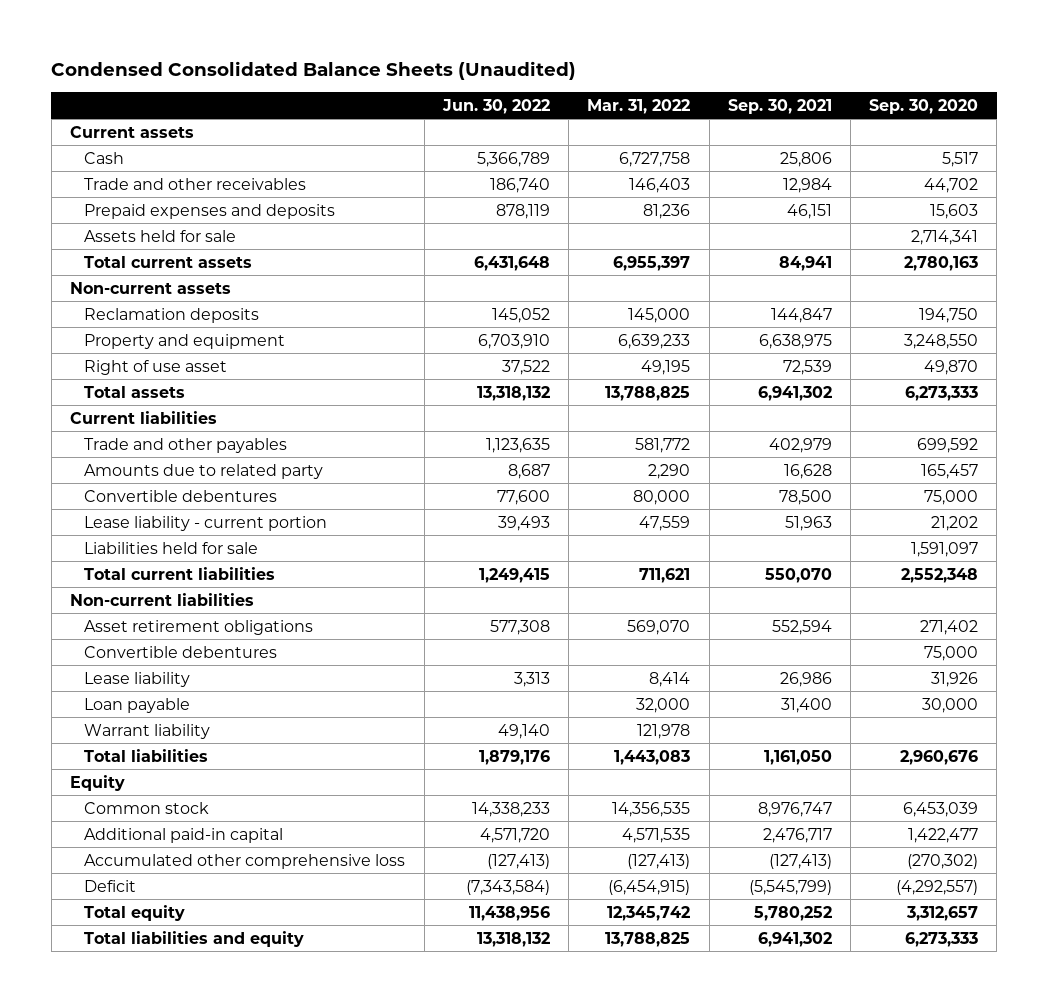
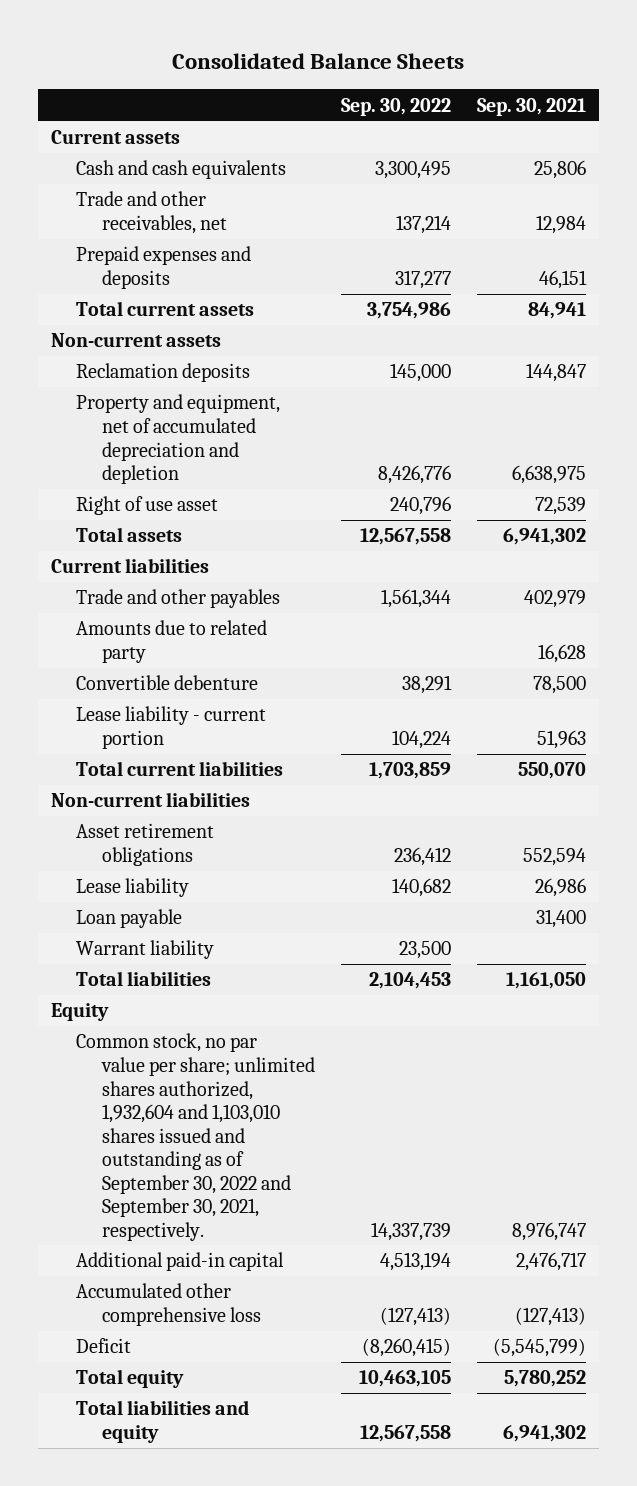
[51,61,577,81] Condensed Consolidated Balance Sheets (Unaudited) -> [172,53,465,70] Consolidated Balance Sheets
[441,98,550,114] Jun. 30, 2022 -> none
[587,98,691,114] Mar. 31, 2022 -> none
[869,98,979,114] Sep. 30, 2020 -> none
none -> [340,97,451,116] Sep. 30, 2022
[84,151,125,164] Cash -> [76,160,287,180] Cash and cash equivalents
[84,177,307,190] Trade and other receivables -> [76,191,227,234] Trade and other receivables, net
[84,229,237,242] Assets held for sale -> none
[84,333,286,349] Property and equipment -> [76,394,281,485] Property and equipment, net of accumulated depreciation and depletion
[84,489,278,502] Convertible debentures -> [76,675,259,691] Convertible debenture
[84,541,259,554] Liabilities held for sale -> none
[84,645,278,658] Convertible debentures -> none
[84,801,210,814] Common stock -> [76,1033,315,1241] Common stock, no par value per share; unlimited shares authorized, 1,932,604 and 1,103,010 shares issued and outstanding as of September 30, 2022 and September 30, 2021, respectively.

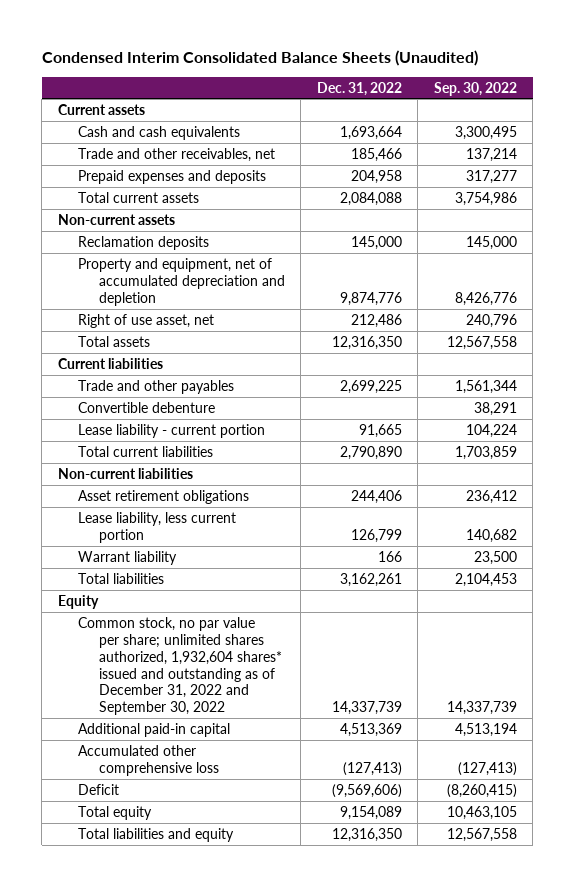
[172,53,465,70] Consolidated Balance Sheets -> [41,49,478,66] Condensed Interim Consolidated Balance Sheets (Unaudited)
[476,97,586,116] Sep. 30, 2021 -> none
none -> [316,81,402,96] Dec. 31, 2022
[76,496,219,516] Right of use asset -> [78,313,215,328] Right of use asset, net
[76,620,268,663] Amounts due to related party -> none
[76,909,183,929] Loan payable -> none
[76,878,190,898] Lease liability -> [78,511,237,543] Lease liability, less current portion
[76,1033,315,1241] Common stock, no par value per share; unlimited shares authorized, 1,932,604 and 1,103,010 shares issued and outstanding as of September 30, 2022 and September 30, 2021, respectively. -> [78,616,282,716] Common stock, no par value per share; unlimited shares authorized, 1,932,604 shares* issued and outstanding as of December 31, 2022 and September 30, 2022

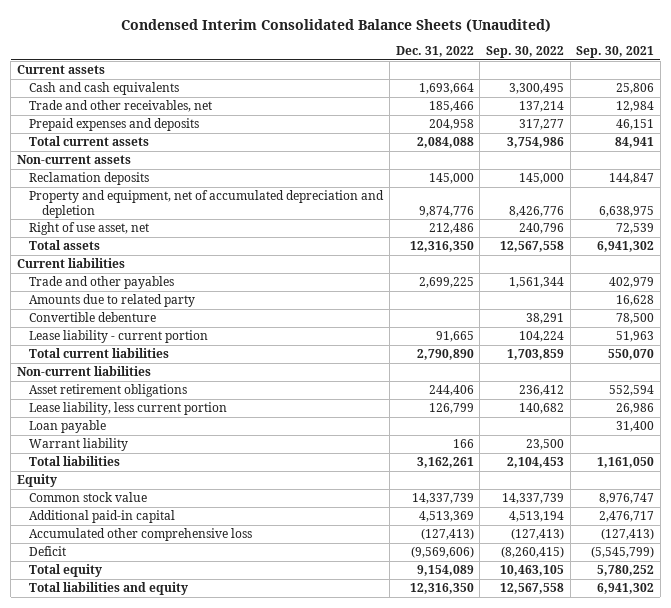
none -> [576,46,655,59] Sep. 30, 2021
none -> [29,294,196,308] Amounts due to related party
none -> [29,420,107,434] Loan payable
[78,616,282,716] Common stock, no par value per share; unlimited shares authorized, 1,932,604 shares* issued and outstanding as of December 31, 2022 and September 30, 2022 -> [29,492,148,503] Common stock value

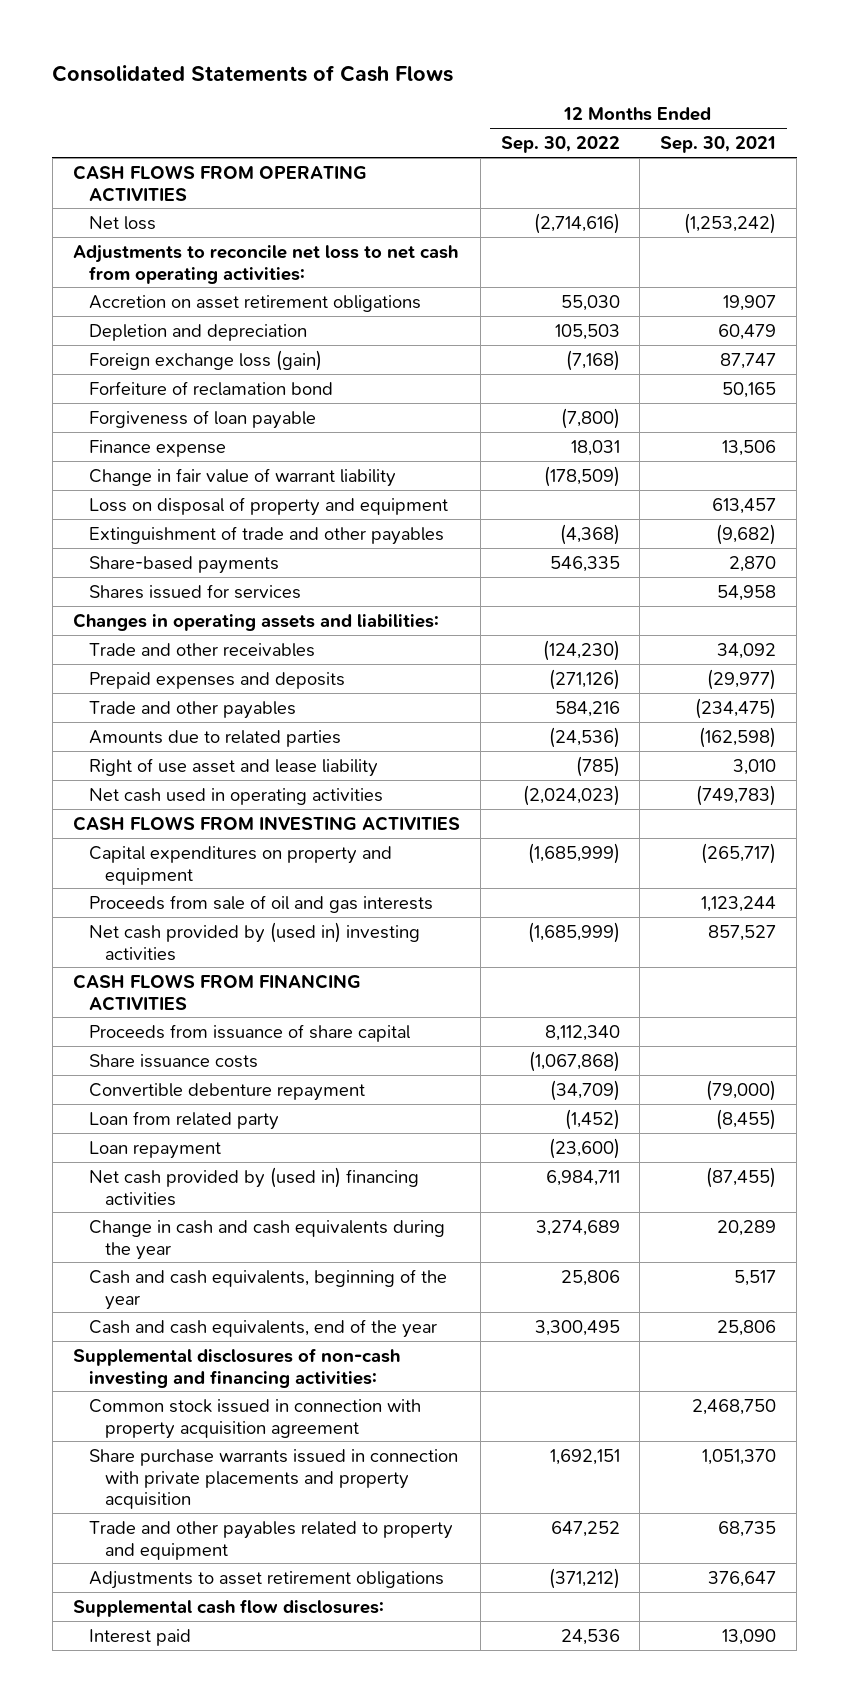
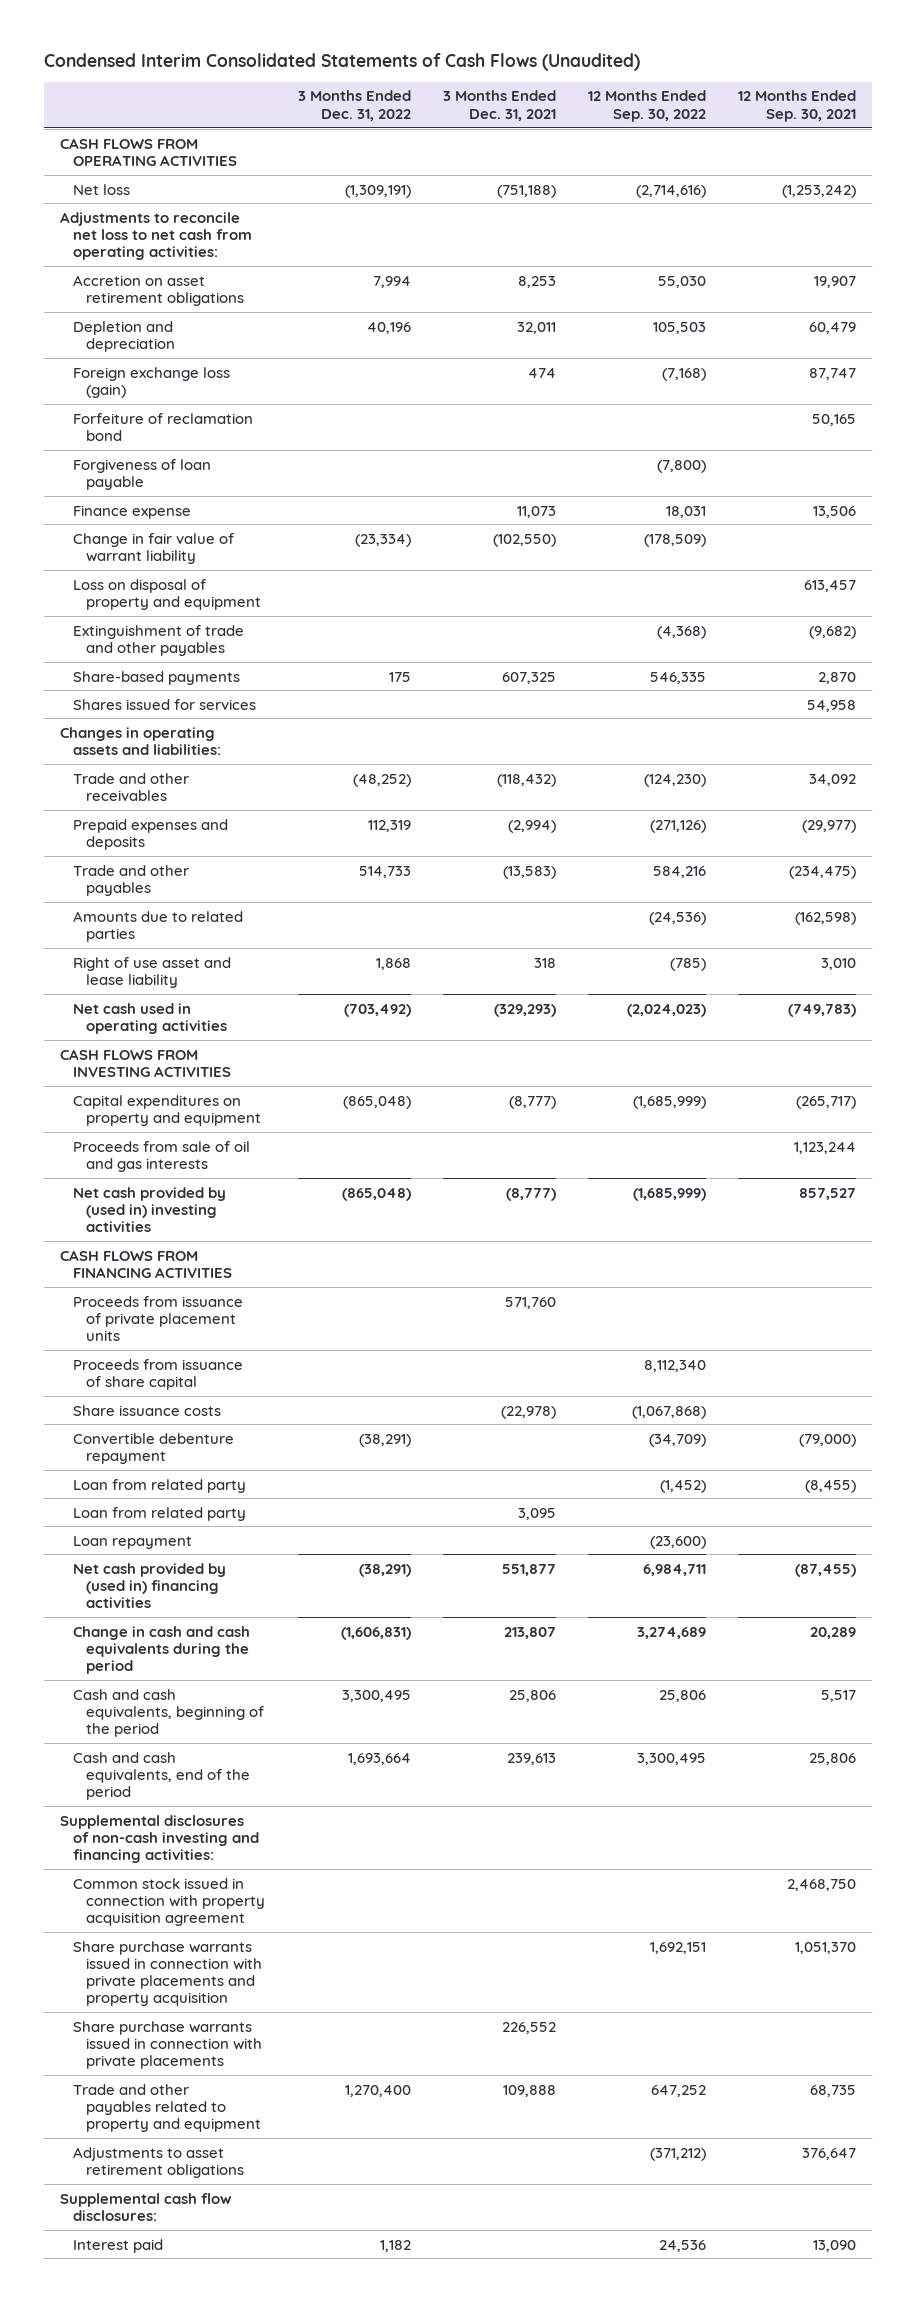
[52,65,454,83] Consolidated Statements of Cash Flows -> [43,52,640,71] Condensed Interim Consolidated Statements of Cash Flows (Unaudited)
none -> [297,90,411,121] 3 Months Ended Dec. 31, 2022
none -> [442,90,556,121] 3 Months Ended Dec. 31, 2021
none -> [72,1295,243,1342] Proceeds from issuance of private placement units
none -> [72,1506,246,1521] Loan from related party
[88,1219,445,1260] Change in cash and cash equivalents during the year -> [72,1625,250,1675] Change in cash and cash equivalents during the period
[88,1268,447,1310] Cash and cash equivalents, beginning of the year -> [72,1688,265,1738] Cash and cash equivalents, beginning of the period
[88,1318,437,1338] Cash and cash equivalents, end of the year -> [72,1751,251,1801] Cash and cash equivalents, end of the period
none -> [72,2020,263,2070] Share purchase warrants issued in connection with private placements

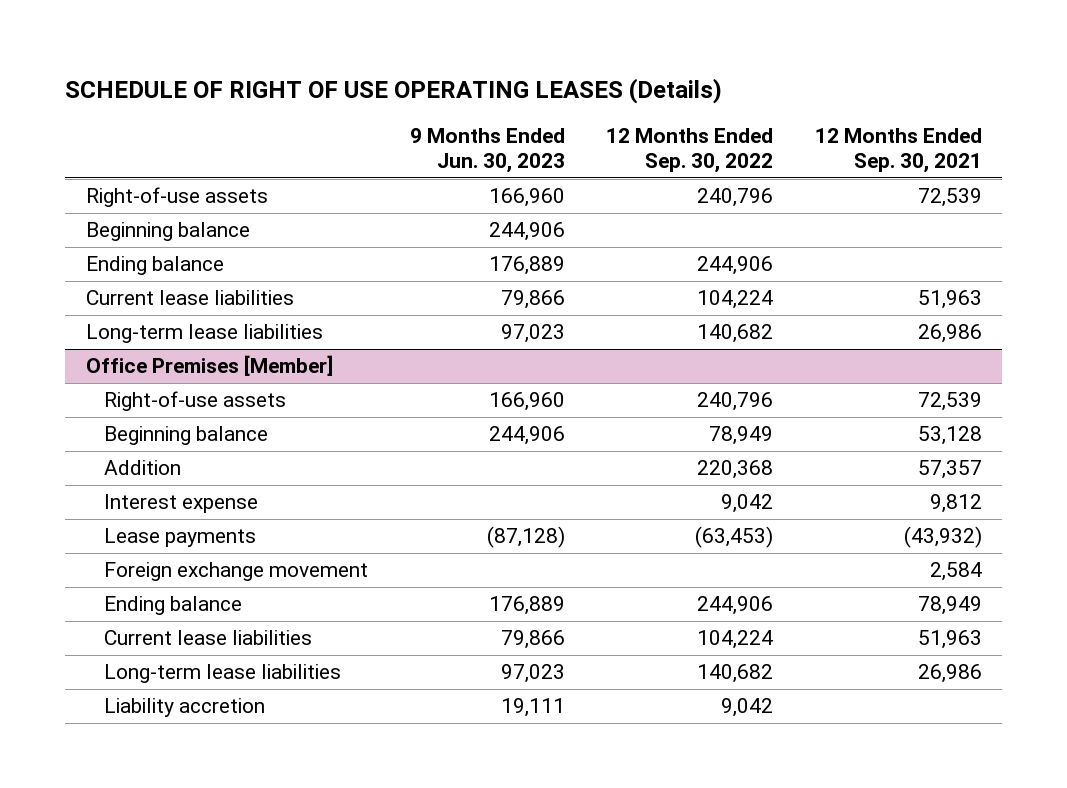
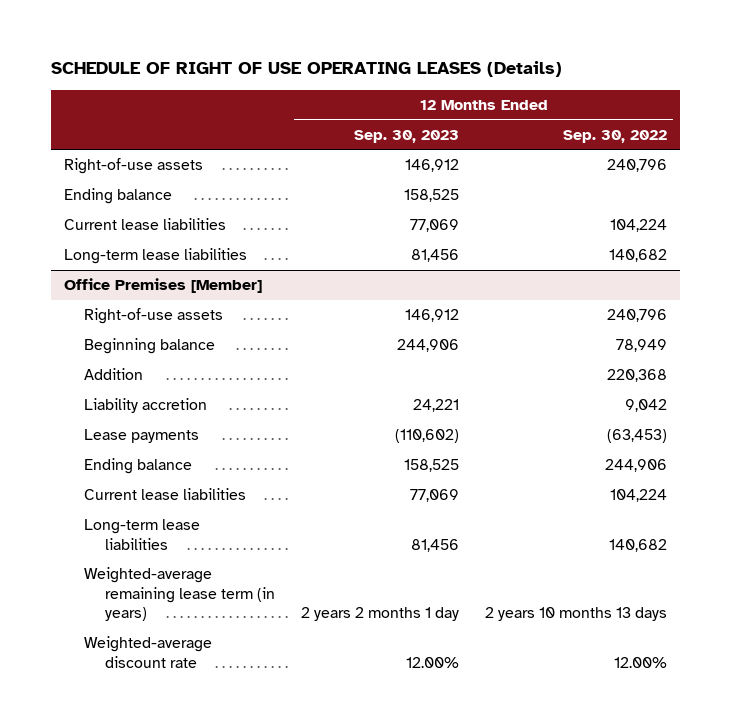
[409,127,565,174] 9 Months Ended Jun. 30, 2023 -> none
[814,127,982,174] 12 Months Ended Sep. 30, 2021 -> none
none -> [353,129,459,143] Sep. 30, 2023
[85,256,224,276] Ending balance -> none
[85,222,250,242] Beginning balance -> [63,188,172,205] Ending balance
[104,494,259,514] Interest expense -> none
[104,698,266,718] Liability accretion -> [84,398,208,414] Liability accretion
[104,562,369,582] Foreign exchange movement -> none
none -> [84,567,276,621] Weighted-average remaining lease term (in years)
none -> [84,636,213,668] Weighted-average discount rate

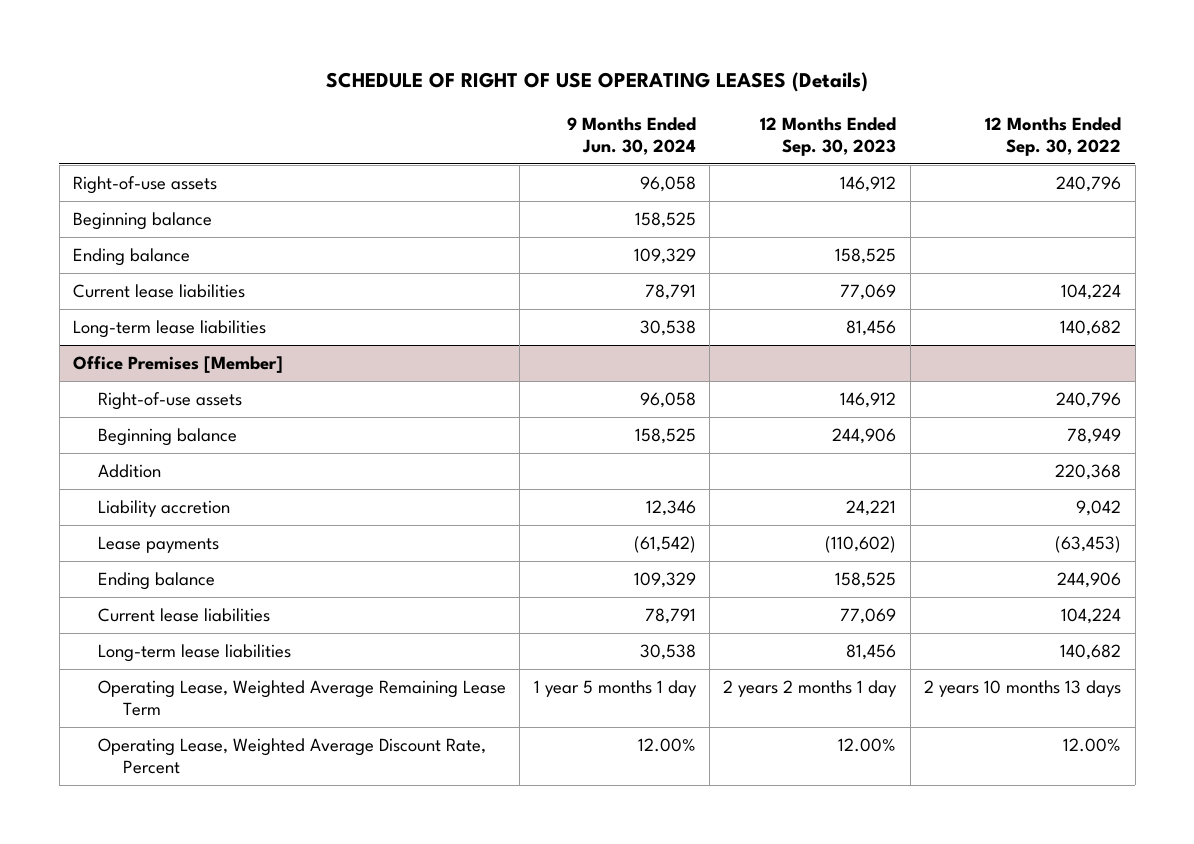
none -> [566,116,696,155] 9 Months Ended Jun. 30, 2024
none -> [72,211,212,230] Beginning balance
[84,567,276,621] Weighted-average remaining lease term (in years) -> [97,679,506,717] Operating Lease, Weighted Average Remaining Lease Term
[84,636,213,668] Weighted-average discount rate -> [97,737,486,775] Operating Lease, Weighted Average Discount Rate, Percent

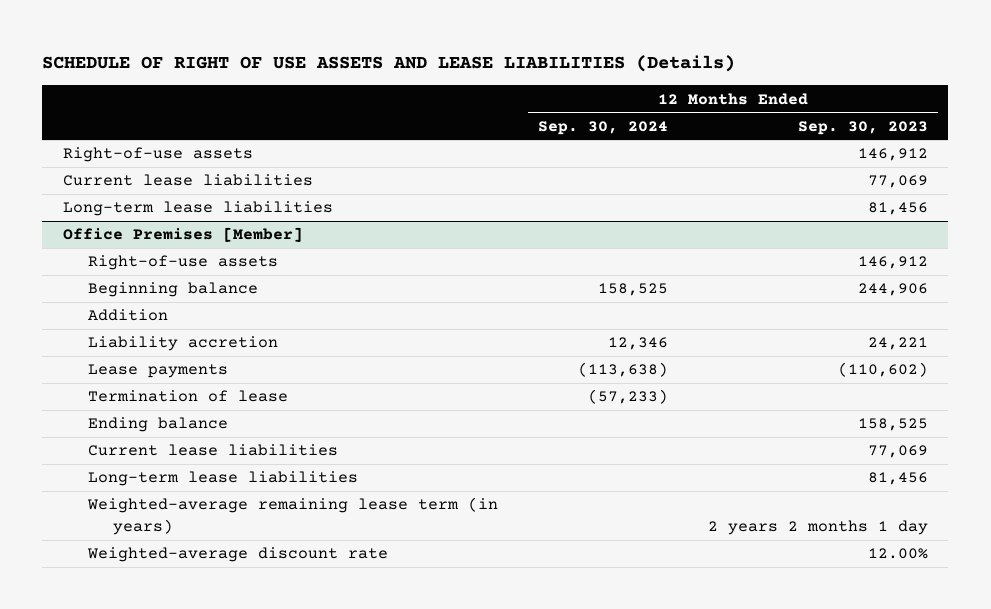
[326,72,869,93] SCHEDULE OF RIGHT OF USE OPERATING LEASES (Details) -> [42,55,736,73] SCHEDULE OF RIGHT OF USE ASSETS AND LEASE LIABILITIES (Details)
[566,116,696,155] 9 Months Ended Jun. 30, 2024 -> none
[985,116,1122,156] 12 Months Ended Sep. 30, 2022 -> none
none -> [537,120,668,135] Sep. 30, 2024
[72,211,212,230] Beginning balance -> none
[72,247,190,266] Ending balance -> none
none -> [87,390,288,403] Termination of lease
[97,679,506,717] Operating Lease, Weighted Average Remaining Lease Term -> [86,497,498,536] Weighted-average remaining lease term (in years)
[97,737,486,775] Operating Lease, Weighted Average Discount Rate, Percent -> [86,547,388,563] Weighted-average discount rate

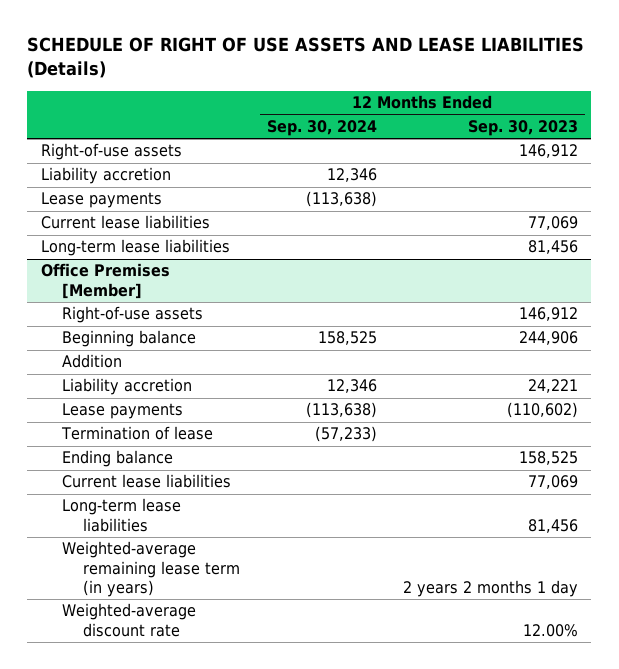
none -> [40,167,171,185] Liability accretion
none -> [40,192,162,209] Lease payments

